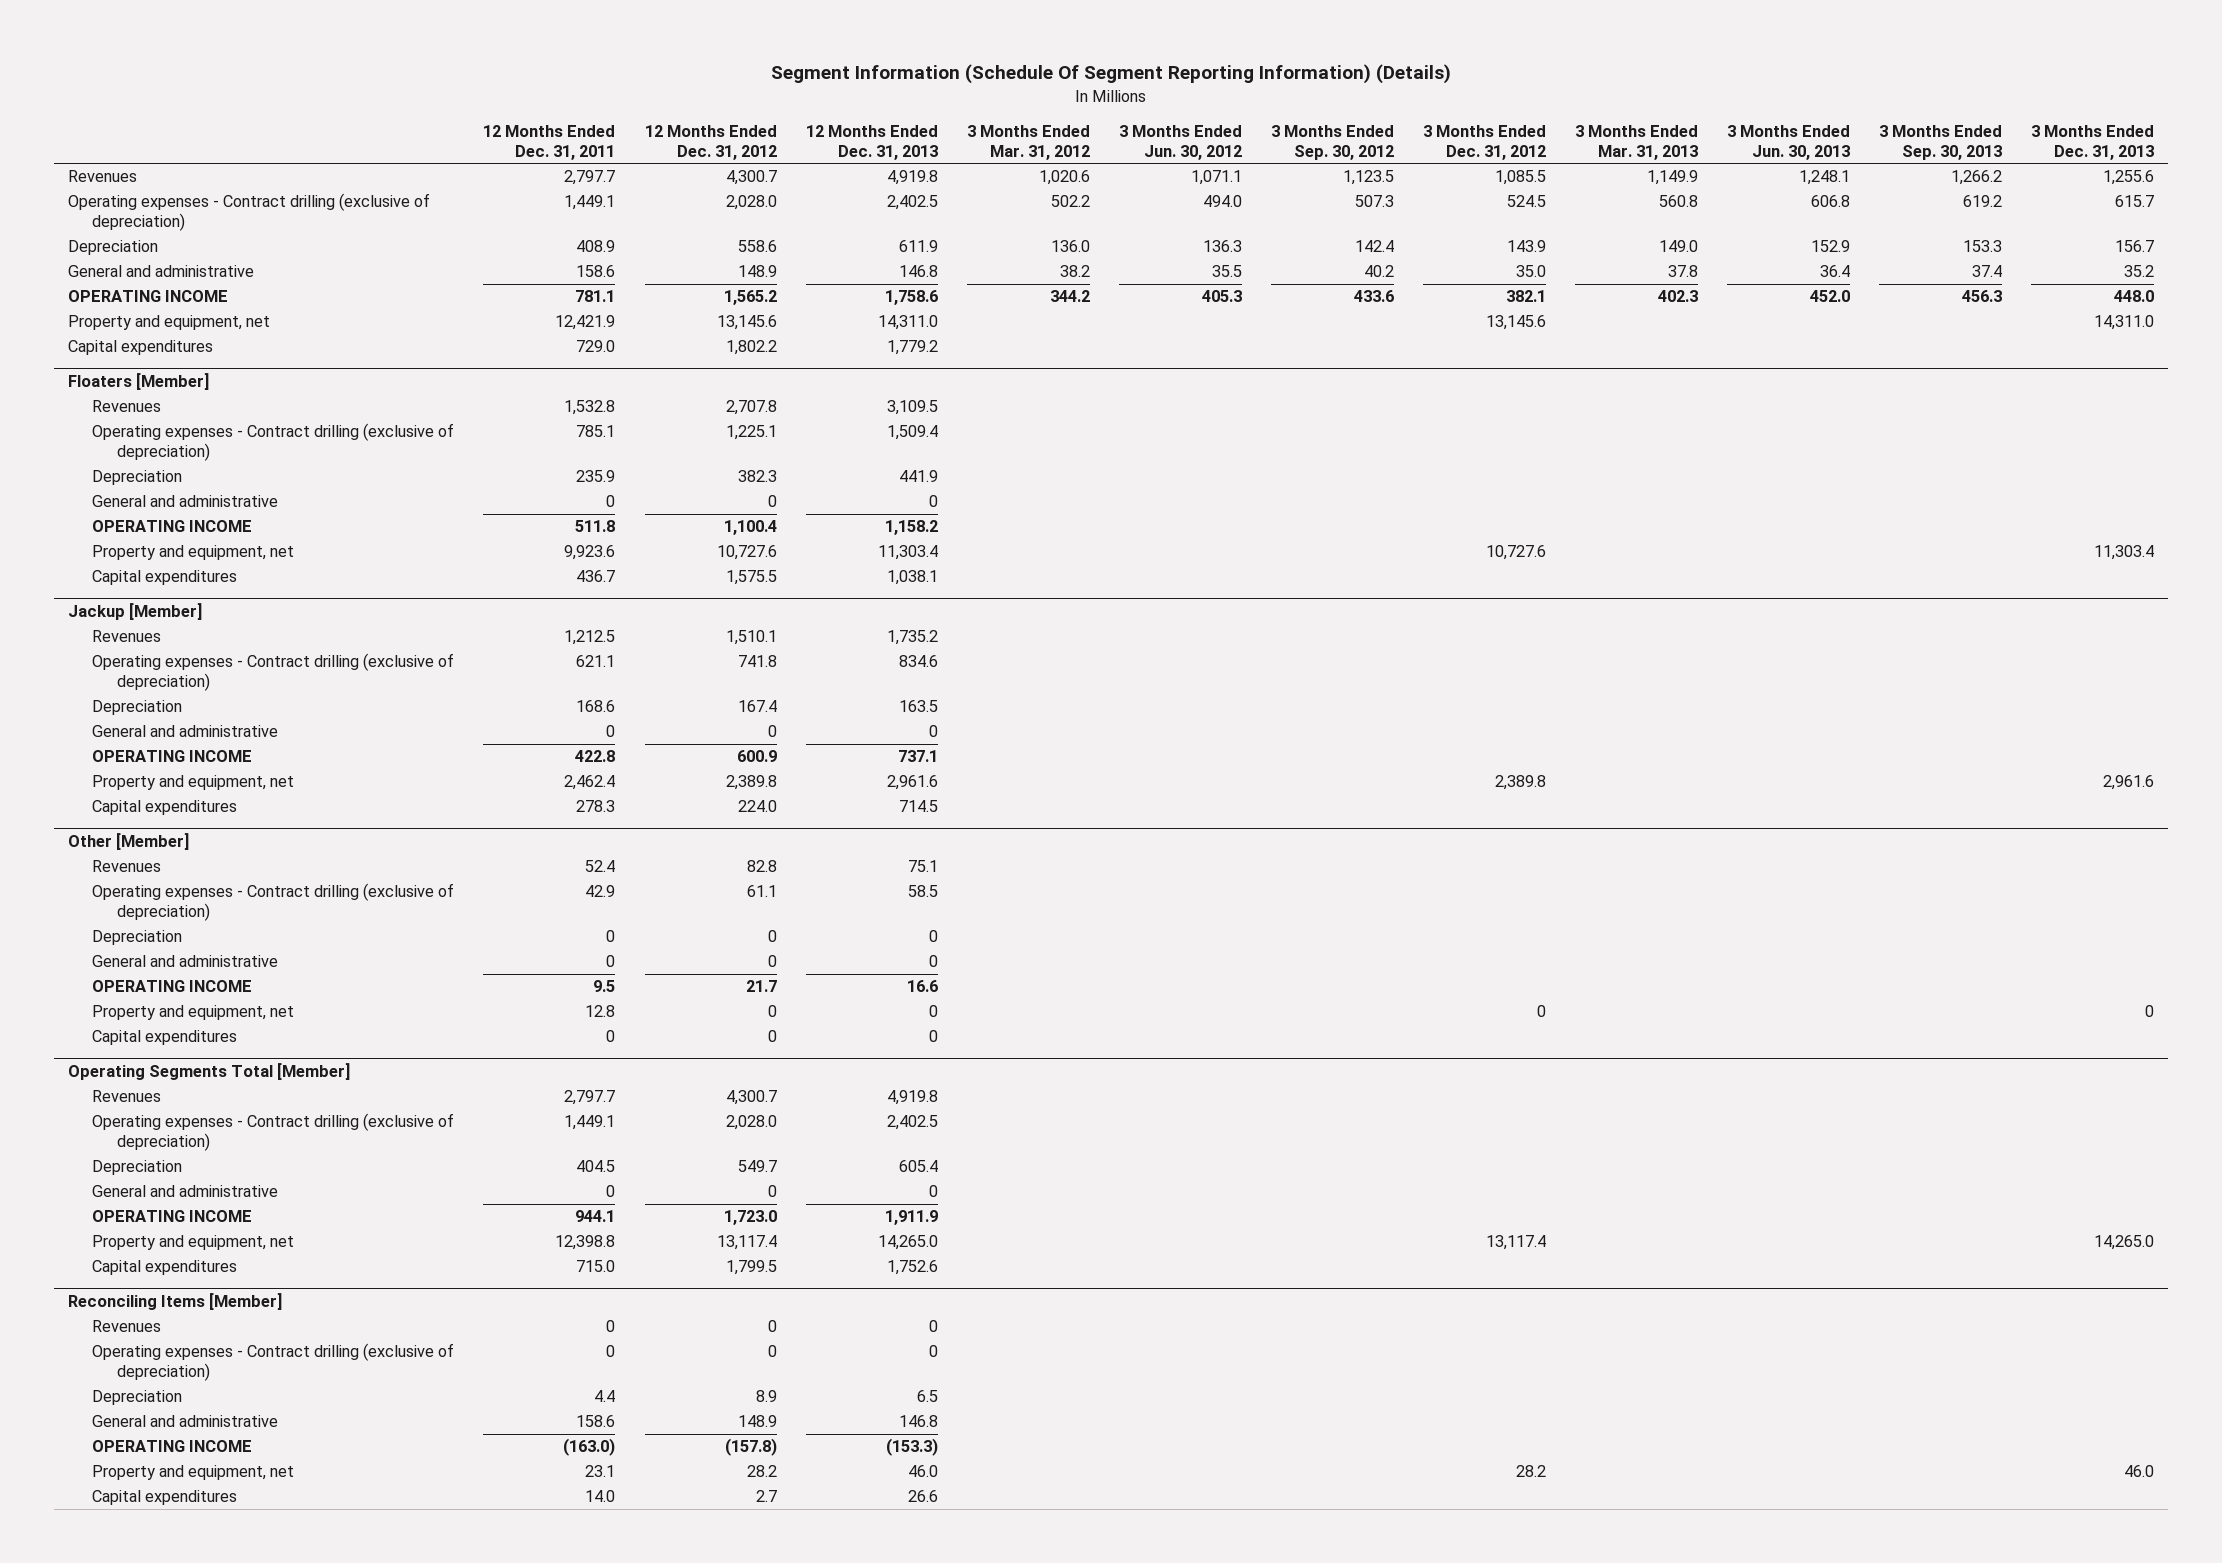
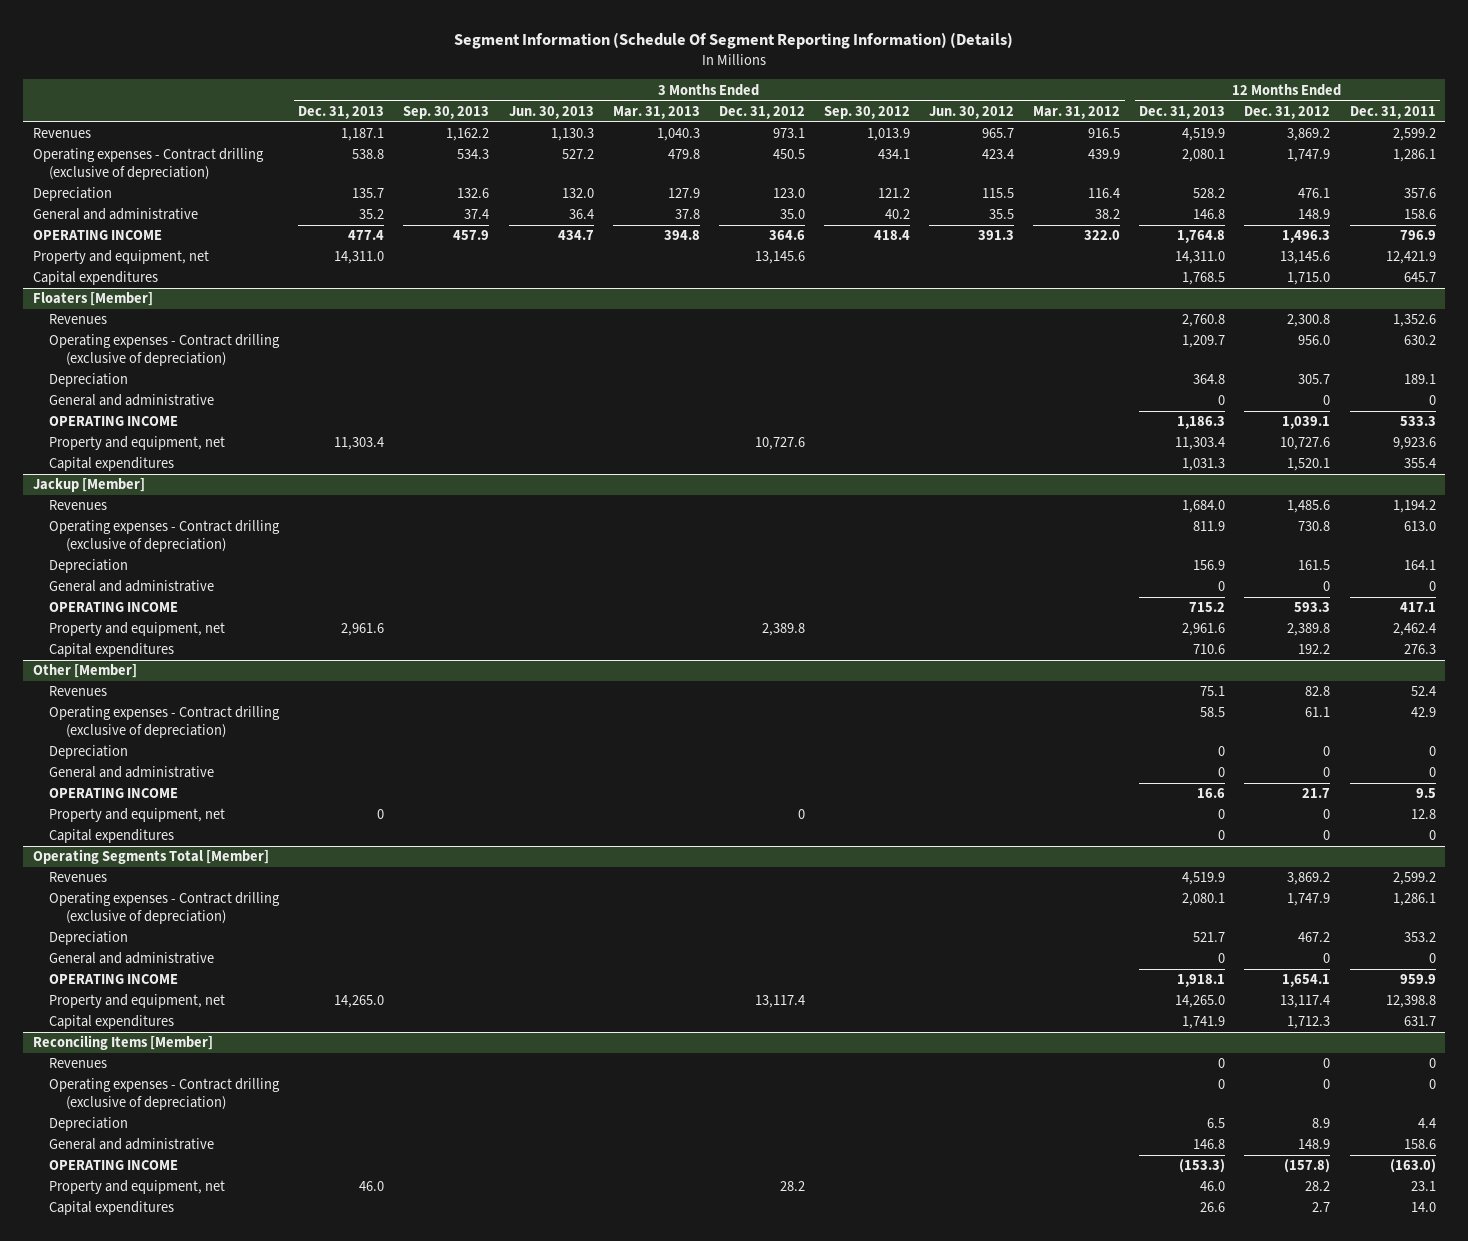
[564,170,616,186] 2,797.7 -> [1392,128,1436,142] 2,599.2
[725,170,777,186] 4,300.7 -> [1287,128,1331,142] 3,869.2
[886,170,938,186] 4,919.8 -> [1182,128,1226,142] 4,519.9
[1038,170,1090,186] 1,020.6 -> [1088,128,1121,139] 916.5
[1190,170,1242,186] 1,071.1 -> [982,128,1015,139] 965.7
[1342,170,1394,186] 1,123.5 -> [866,128,910,142] 1,013.9
[1494,170,1546,186] 1,085.5 -> [772,128,805,139] 973.1
[1646,170,1698,186] 1,149.9 -> [656,128,700,142] 1,040.3
[1798,170,1850,186] 1,248.1 -> [550,128,594,142] 1,130.3
[1950,170,2002,186] 1,266.2 -> [446,128,490,142] 1,162.2
[2102,170,2154,186] 1,255.6 -> [341,128,385,142] 1,187.1
[564,195,616,211] 1,449.1 -> [1392,149,1436,163] 1,286.1
[725,195,777,211] 2,028.0 -> [1287,149,1331,163] 1,747.9
[886,195,938,211] 2,402.5 -> [1182,149,1226,163] 2,080.1
[1050,195,1090,208] 502.2 -> [1088,149,1121,160] 439.9
[1202,195,1242,208] 494.0 -> [982,149,1015,160] 423.4
[1354,195,1394,208] 507.3 -> [877,149,910,160] 434.1
[1506,195,1546,208] 524.5 -> [772,149,805,160] 450.5
[1658,195,1698,208] 560.8 -> [667,149,700,160] 479.8
[1810,195,1850,208] 606.8 -> [561,149,594,160] 527.2
[1962,195,2002,208] 619.2 -> [457,149,490,160] 534.3
[2114,195,2154,208] 615.7 -> [352,149,385,160] 538.8
[576,240,616,253] 408.9 -> [1403,188,1436,199] 357.6
[737,240,777,253] 558.6 -> [1298,188,1331,199] 476.1
[898,240,938,253] 611.9 -> [1193,188,1226,199] 528.2
[1050,240,1090,253] 136.0 -> [1088,188,1121,199] 116.4
[1202,240,1242,253] 136.3 -> [982,188,1015,199] 115.5
[1354,240,1394,253] 142.4 -> [877,188,910,199] 121.2
[1506,240,1546,253] 143.9 -> [772,188,805,199] 123.0
[1658,240,1698,253] 149.0 -> [667,188,700,199] 127.9
[1810,240,1850,253] 152.9 -> [561,188,594,199] 132.0
[1962,240,2002,253] 153.3 -> [457,188,490,199] 132.6
[2114,240,2154,253] 156.7 -> [352,188,385,199] 135.7
[575,290,616,303] 781.1 -> [1399,230,1436,241] 796.9
[723,290,777,306] 1,565.2 -> [1282,230,1331,244] 1,496.3
[884,290,938,306] 1,758.6 -> [1177,230,1226,244] 1,764.8
[1049,290,1090,303] 344.2 -> [1084,230,1121,241] 322.0
[1201,290,1242,303] 405.3 -> [978,230,1015,241] 391.3
[1353,290,1394,303] 433.6 -> [873,230,910,241] 418.4
[1505,290,1546,303] 382.1 -> [768,230,805,241] 364.6
[1657,290,1698,303] 402.3 -> [663,230,700,241] 394.8
[1809,290,1850,303] 452.0 -> [557,230,594,241] 434.7
[1961,290,2002,303] 456.3 -> [453,230,490,241] 457.9
[2113,290,2154,303] 448.0 -> [348,230,385,241] 477.4
[576,340,616,353] 729.0 -> [1403,272,1436,283] 645.7
[725,340,777,356] 1,802.2 -> [1287,272,1331,286] 1,715.0
[886,340,938,356] 1,779.2 -> [1182,272,1226,286] 1,768.5
[564,400,616,416] 1,532.8 -> [1392,314,1436,328] 1,352.6
[725,400,777,416] 2,707.8 -> [1287,314,1331,328] 2,300.8
[886,400,938,416] 3,109.5 -> [1182,314,1226,328] 2,760.8
[576,425,616,438] 785.1 -> [1403,335,1436,346] 630.2
[725,425,777,441] 1,225.1 -> [1298,335,1331,346] 956.0
[886,425,938,441] 1,509.4 -> [1182,335,1226,349] 1,209.7
[576,470,616,483] 235.9 -> [1403,374,1436,385] 189.1
[737,470,777,483] 382.3 -> [1298,374,1331,385] 305.7
[898,470,938,483] 441.9 -> [1193,374,1226,385] 364.8
[575,520,616,533] 511.8 -> [1399,416,1436,427] 533.3
[723,520,777,536] 1,100.4 -> [1282,416,1331,430] 1,039.1
[884,520,938,536] 1,158.2 -> [1177,416,1226,430] 1,186.3
[576,570,616,583] 436.7 -> [1403,458,1436,469] 355.4
[725,570,777,586] 1,575.5 -> [1287,458,1331,472] 1,520.1
[886,570,938,586] 1,038.1 -> [1182,458,1226,472] 1,031.3
[564,630,616,646] 1,212.5 -> [1392,500,1436,514] 1,194.2
[725,630,777,646] 1,510.1 -> [1287,500,1331,514] 1,485.6
[886,630,938,646] 1,735.2 -> [1182,500,1226,514] 1,684.0
[576,655,616,668] 621.1 -> [1403,521,1436,532] 613.0
[737,655,777,668] 741.8 -> [1298,521,1331,532] 730.8
[898,655,938,668] 834.6 -> [1193,521,1226,532] 811.9
[576,700,616,713] 168.6 -> [1403,560,1436,571] 164.1
[737,700,777,713] 167.4 -> [1298,560,1331,571] 161.5
[898,700,938,713] 163.5 -> [1193,560,1226,571] 156.9
[575,750,616,763] 422.8 -> [1399,602,1436,613] 417.1
[736,750,777,763] 600.9 -> [1294,602,1331,613] 593.3
[897,750,938,763] 737.1 -> [1189,602,1226,613] 715.2
[576,800,616,813] 278.3 -> [1403,644,1436,655] 276.3
[737,800,777,813] 224.0 -> [1298,644,1331,655] 192.2
[898,800,938,813] 714.5 -> [1193,644,1226,655] 710.6
[564,1090,616,1106] 2,797.7 -> [1392,872,1436,886] 2,599.2
[725,1090,777,1106] 4,300.7 -> [1287,872,1331,886] 3,869.2
[886,1090,938,1106] 4,919.8 -> [1182,872,1226,886] 4,519.9
[564,1115,616,1131] 1,449.1 -> [1392,893,1436,907] 1,286.1
[725,1115,777,1131] 2,028.0 -> [1287,893,1331,907] 1,747.9
[886,1115,938,1131] 2,402.5 -> [1182,893,1226,907] 2,080.1
[576,1160,616,1173] 404.5 -> [1403,932,1436,943] 353.2
[737,1160,777,1173] 549.7 -> [1298,932,1331,943] 467.2
[898,1160,938,1173] 605.4 -> [1193,932,1226,943] 521.7
[575,1210,616,1223] 944.1 -> [1399,974,1436,985] 959.9
[723,1210,777,1226] 1,723.0 -> [1282,974,1331,988] 1,654.1
[884,1210,938,1226] 1,911.9 -> [1177,974,1226,988] 1,918.1
[576,1260,616,1273] 715.0 -> [1403,1016,1436,1027] 631.7
[725,1260,777,1276] 1,799.5 -> [1287,1016,1331,1030] 1,712.3
[886,1260,938,1276] 1,752.6 -> [1182,1016,1226,1030] 1,741.9

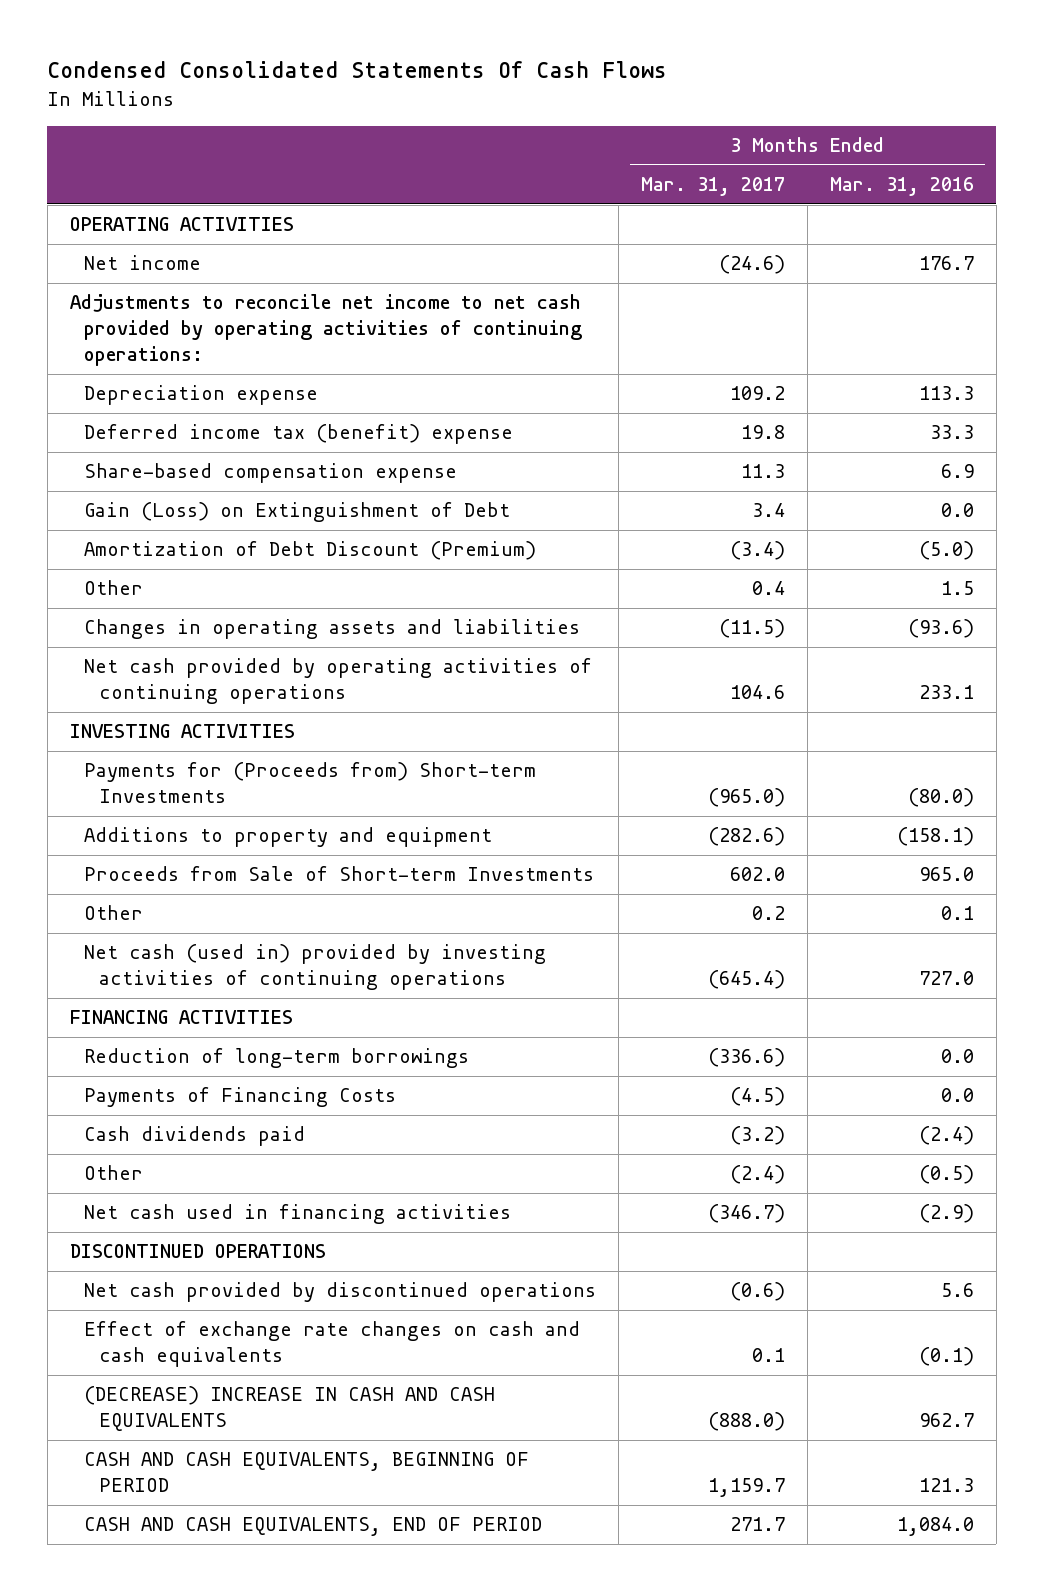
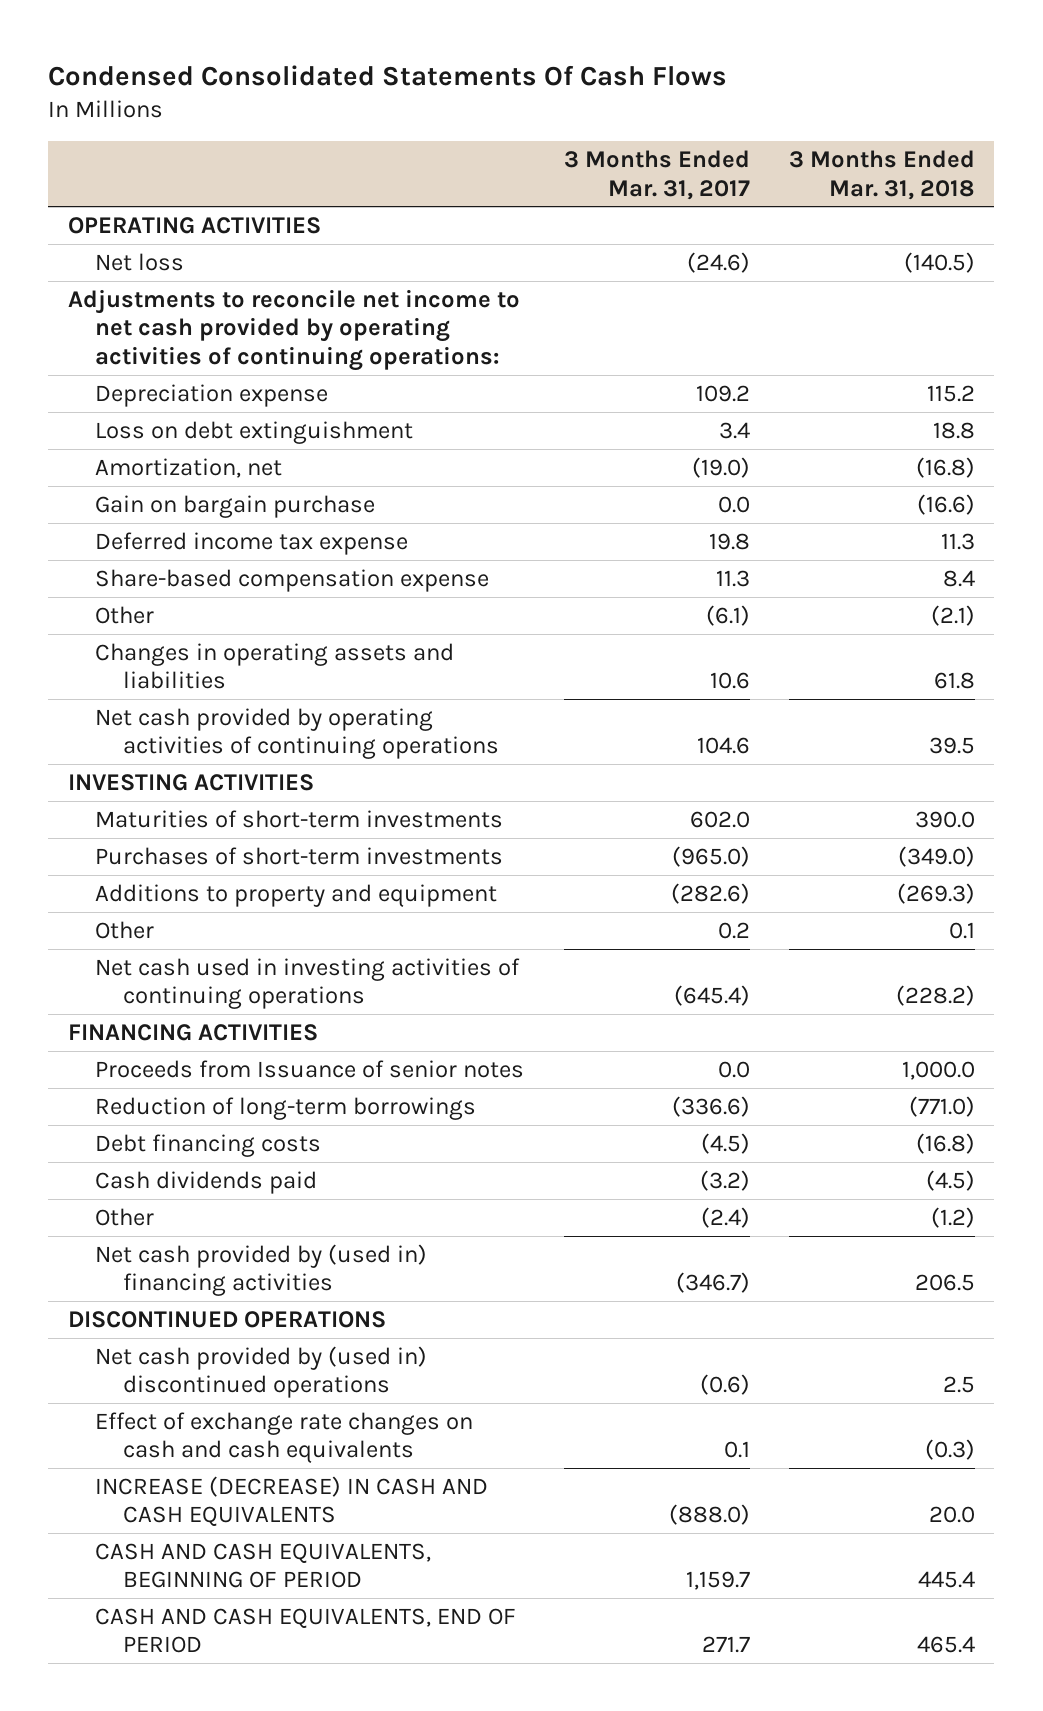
[829,177,974,197] Mar. 31, 2016 -> none
none -> [788,150,975,200] 3 Months Ended Mar. 31, 2018
[84,255,202,271] Net income -> [95,252,185,271] Net loss
none -> [95,420,414,444] Loss on debt extinguishment
none -> [95,457,283,478] Amortization, net
none -> [95,494,376,518] Gain on bargain purchase
[84,424,514,445] Deferred income tax (benefit) expense -> [95,531,409,555] Deferred income tax expense
[84,502,511,523] Gain (Loss) on Extinguishment of Debt -> none
[84,541,537,561] Amortization of Debt Discount (Premium) -> none
[751,581,785,596] 0.4 -> [705,604,750,626] (6.1)
[718,619,785,639] (11.5) -> [709,672,750,690] 10.6
none -> [95,809,504,828] Maturities of short-term investments
[84,762,537,804] Payments for (Proceeds from) Short-term Investments -> [95,846,504,865] Purchases of short-term investments
[84,866,595,882] Proceeds from Sale of Short-term Investments -> none
[84,944,547,991] Net cash (used in) provided by investing activities of continuing operations -> [95,957,521,1010] Net cash used in investing activities of continuing operations
none -> [95,1059,525,1078] Proceeds from Issuance of senior notes
[84,1087,397,1108] Payments of Financing Costs -> [95,1133,322,1157] Debt financing costs
[84,1204,512,1225] Net cash used in financing activities -> [95,1243,428,1297] Net cash provided by (used in) financing activities
[84,1282,597,1303] Net cash provided by discontinued operations -> [95,1345,428,1399] Net cash provided by (used in) discontinued operations
[84,1386,496,1432] (DECREASE) INCREASE IN CASH AND CASH EQUIVALENTS -> [95,1475,489,1528] INCREASE (DECREASE) IN CASH AND CASH EQUIVALENTS

